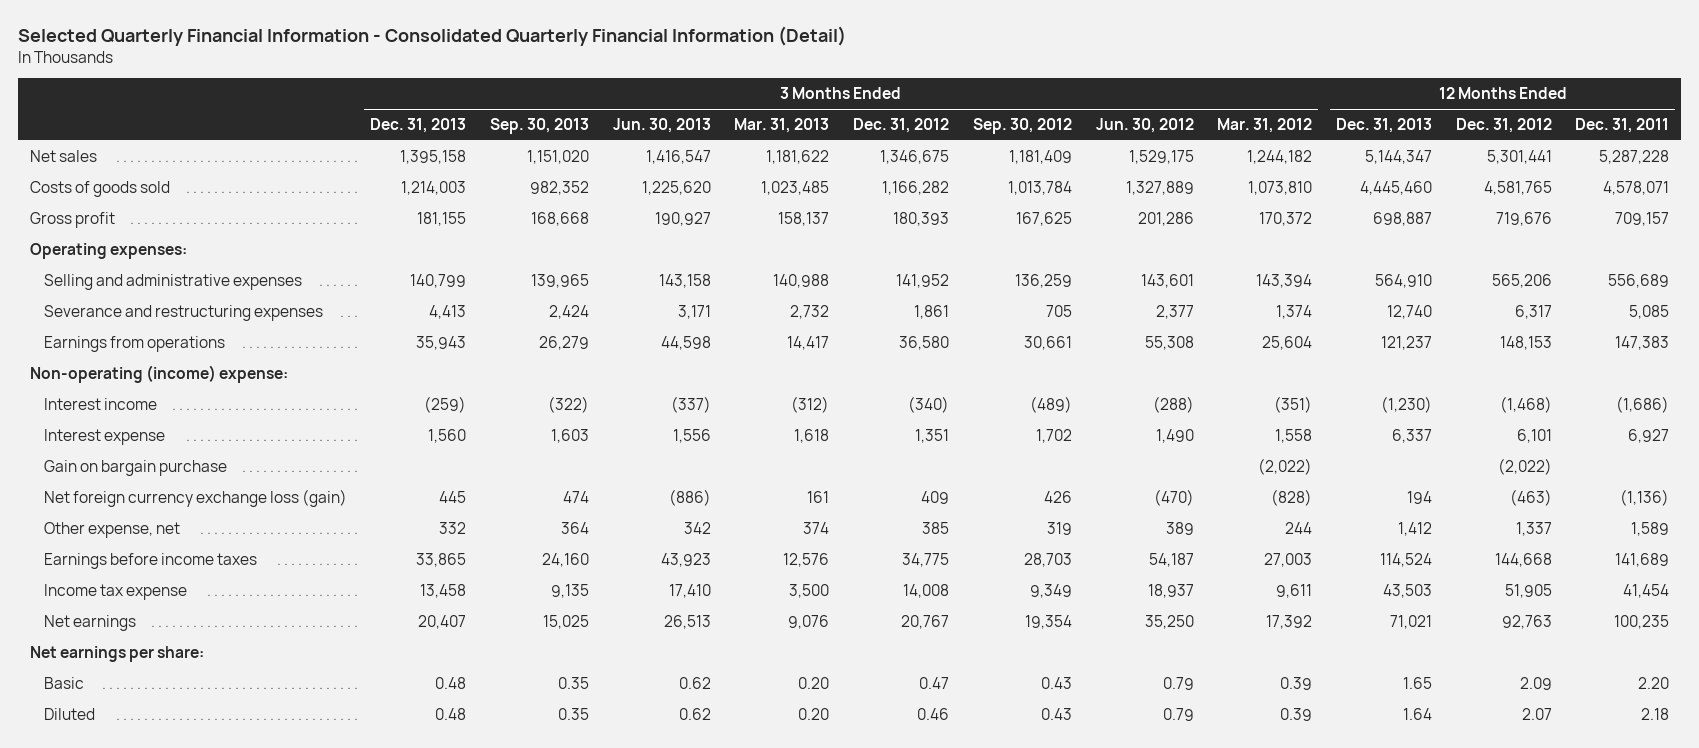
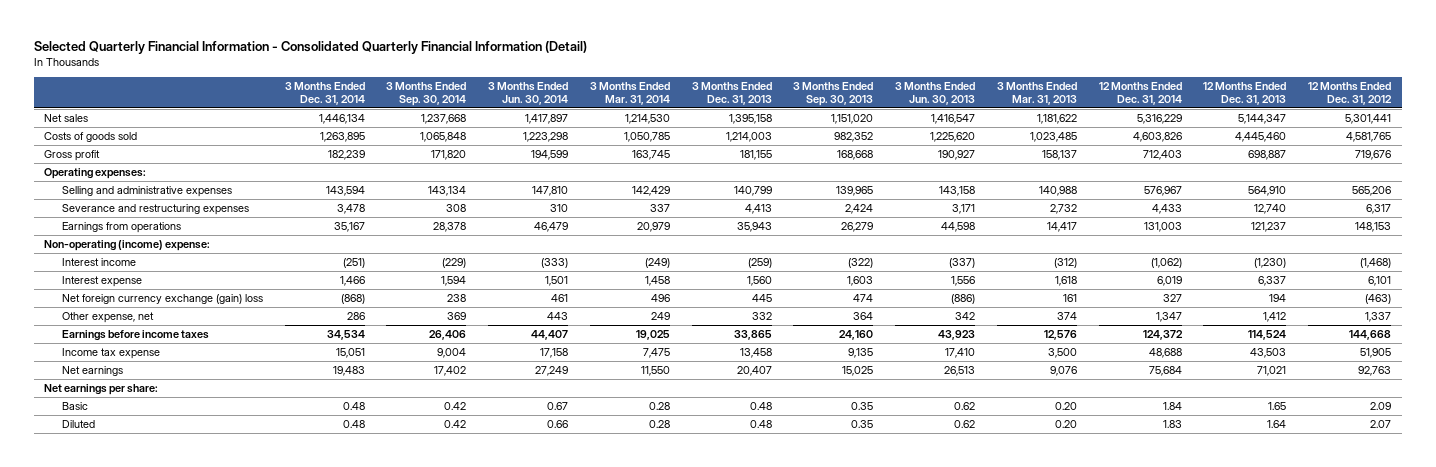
[853,118,950,134] Dec. 31, 2012 -> none
[972,118,1072,135] Sep. 30, 2012 -> none
[1095,118,1194,134] Jun. 30, 2012 -> none
[1217,118,1313,134] Mar. 31, 2012 -> none
[1575,118,1670,134] Dec. 31, 2011 -> none
none -> [284,82,365,105] 3 Months Ended Dec. 31, 2014
none -> [386,82,467,106] 3 Months Ended Sep. 30, 2014
none -> [488,82,569,105] 3 Months Ended Jun. 30, 2014
none -> [589,82,670,105] 3 Months Ended Mar. 31, 2014
none -> [1098,82,1182,105] 12 Months Ended Dec. 31, 2014
[43,460,227,477] Gain on bargain purchase -> none
[43,489,347,508] Net foreign currency exchange loss (gain) -> [61,294,263,305] Net foreign currency exchange (gain) loss

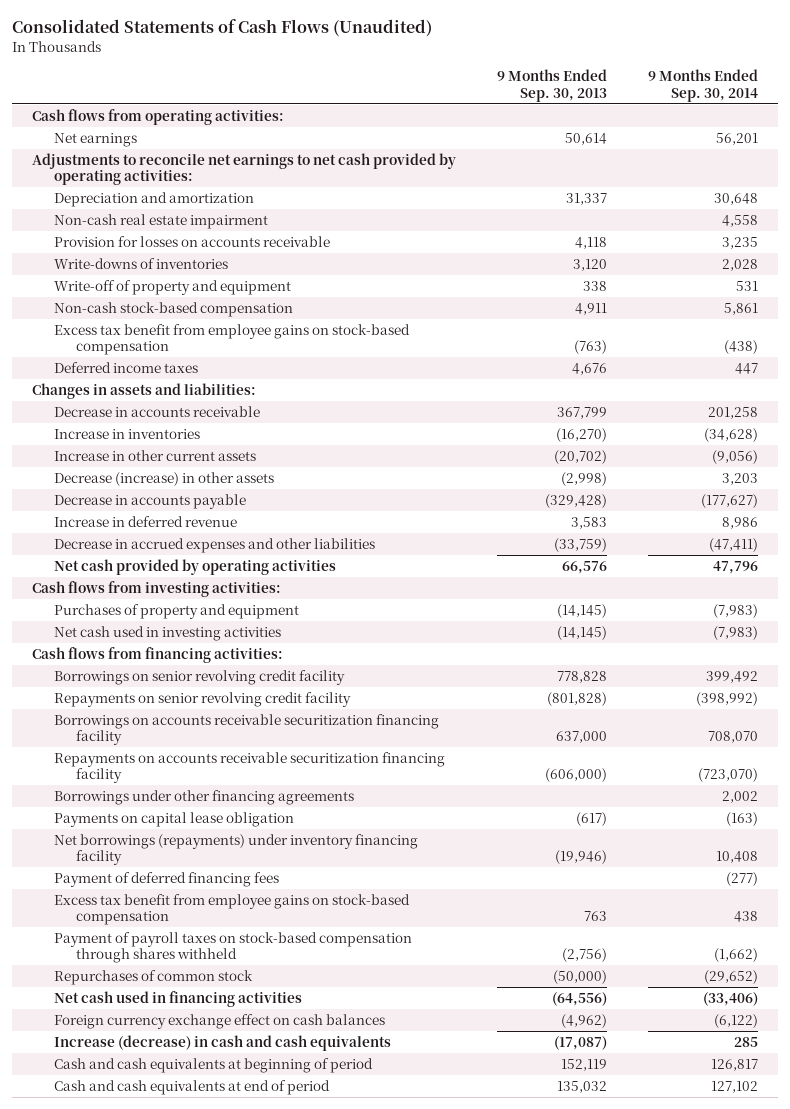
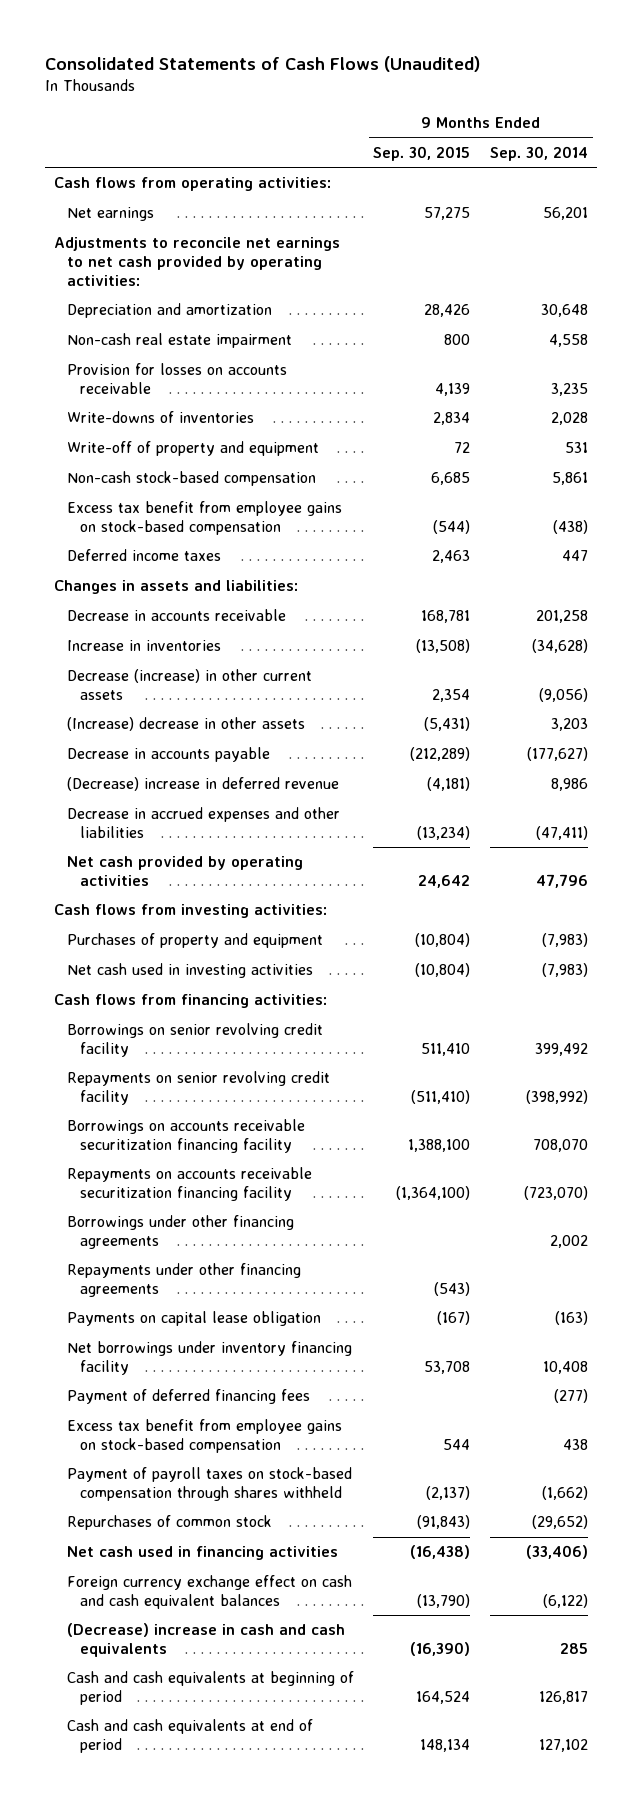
[497,69,608,102] 9 Months Ended Sep. 30, 2013 -> none
none -> [373,145,471,161] Sep. 30, 2015
[54,450,257,462] Increase in other current assets -> [66,669,312,701] Decrease (increase) in other current assets
[54,472,275,487] Decrease (increase) in other assets -> [66,717,305,732] (Increase) decrease in other assets
[54,516,238,528] Increase in deferred revenue -> [66,777,339,792] (Decrease) increase in deferred revenue
none -> [66,1263,301,1298] Repayments under other financing agreements
[54,834,419,866] Net borrowings (repayments) under inventory financing facility -> [66,1341,352,1376] Net borrowings under inventory financing facility
[54,1014,386,1030] Foreign currency exchange effect on cash balances -> [66,1575,352,1610] Foreign currency exchange effect on cash and cash equivalent balances
[54,1035,392,1052] Increase (decrease) in cash and cash equivalents -> [66,1623,345,1658] (Decrease) increase in cash and cash equivalents

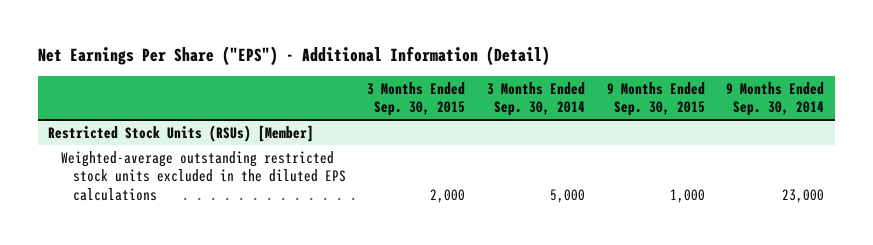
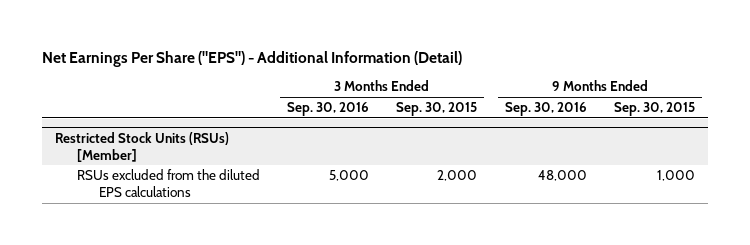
[487,81,586,117] 3 Months Ended Sep. 30, 2014 -> none
[726,81,825,117] 9 Months Ended Sep. 30, 2014 -> none
none -> [287,102,370,117] Sep. 30, 2016
none -> [504,102,587,117] Sep. 30, 2016
[60,150,346,201] Weighted-average outstanding restricted stock units excluded in the diluted EPS calculations -> [76,169,260,198] RSUs excluded from the diluted EPS calculations

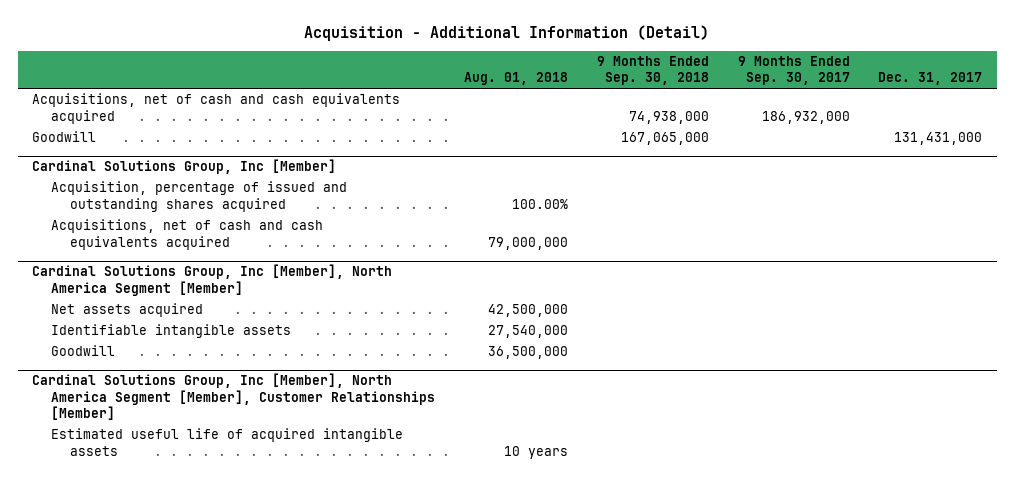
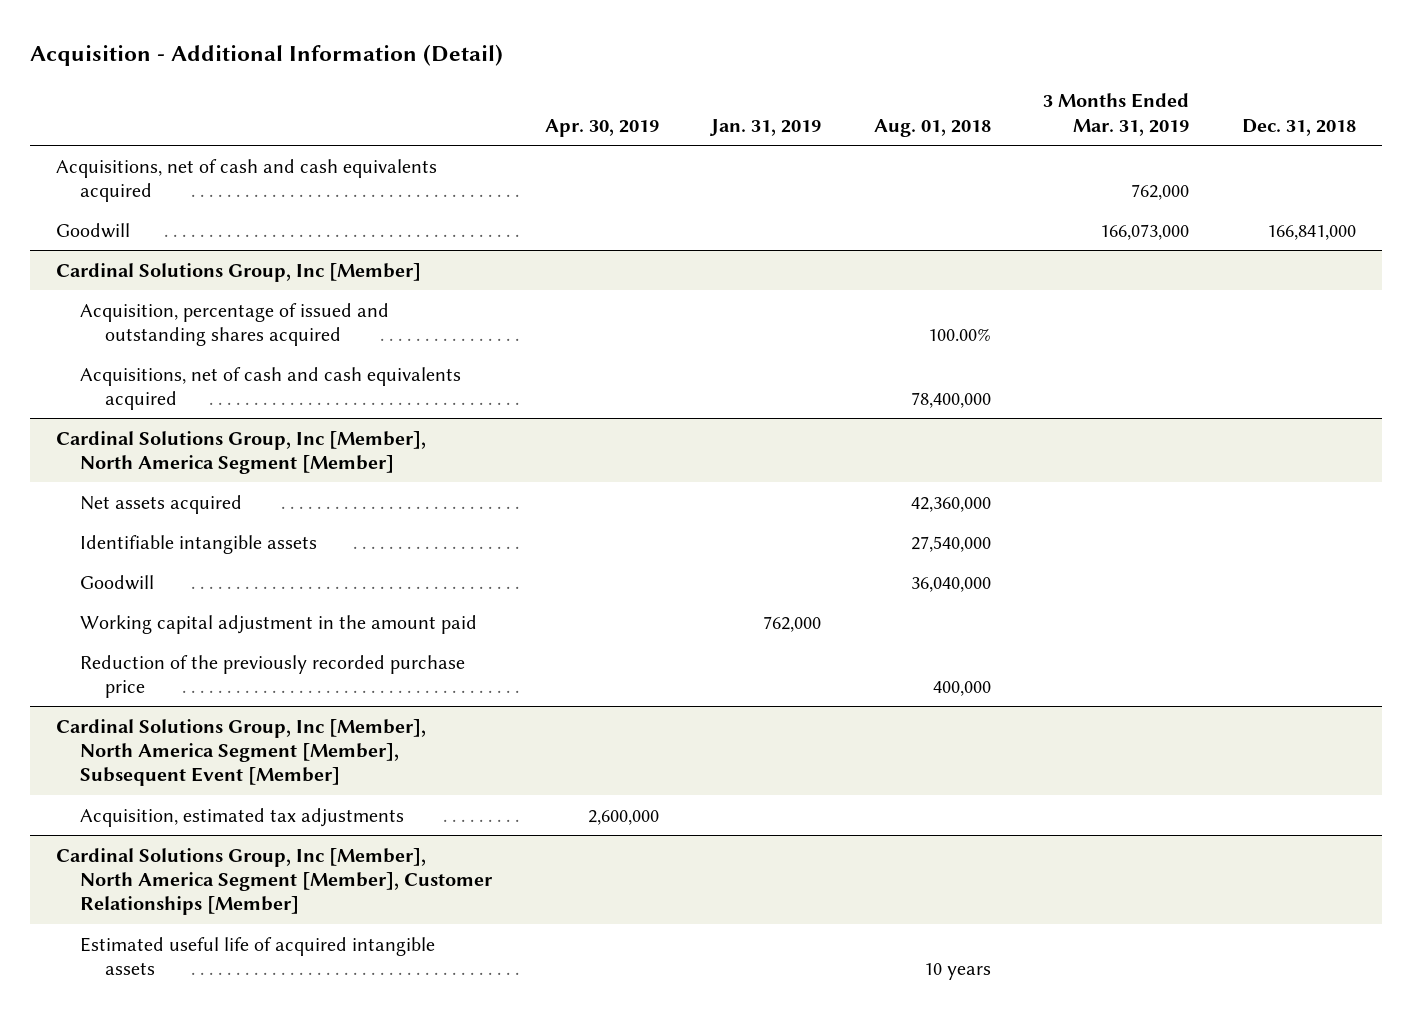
[596,56,709,86] 9 Months Ended Sep. 30, 2018 -> none
[737,56,850,86] 9 Months Ended Sep. 30, 2017 -> none
[878,72,983,86] Dec. 31, 2017 -> none
none -> [544,118,659,137] Apr. 30, 2019
none -> [709,118,822,136] Jan. 31, 2019
none -> [1043,93,1190,136] 3 Months Ended Mar. 31, 2019
none -> [1241,118,1356,136] Dec. 31, 2018
[488,236,569,250] 79,000,000 -> [910,391,991,408] 78,400,000
[488,304,569,318] 42,500,000 -> [910,496,991,512] 42,360,000
[488,346,569,360] 36,500,000 -> [910,576,991,592] 36,040,000
none -> [80,614,478,634] Working capital adjustment in the amount paid
none -> [80,654,466,698] Reduction of the previously recorded purchase price
none -> [55,718,426,787] Cardinal Solutions Group, Inc [Member], North America Segment [Member], Subsequent Event [Member]
none -> [80,807,405,827] Acquisition, estimated tax adjustments

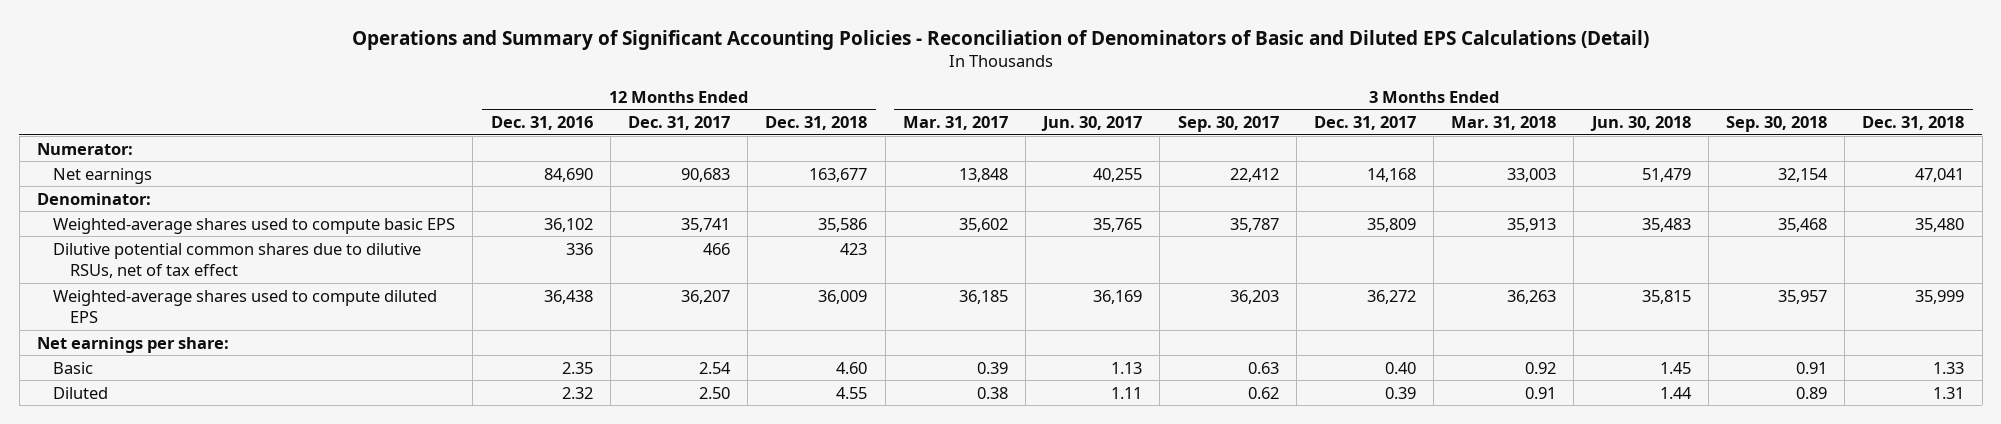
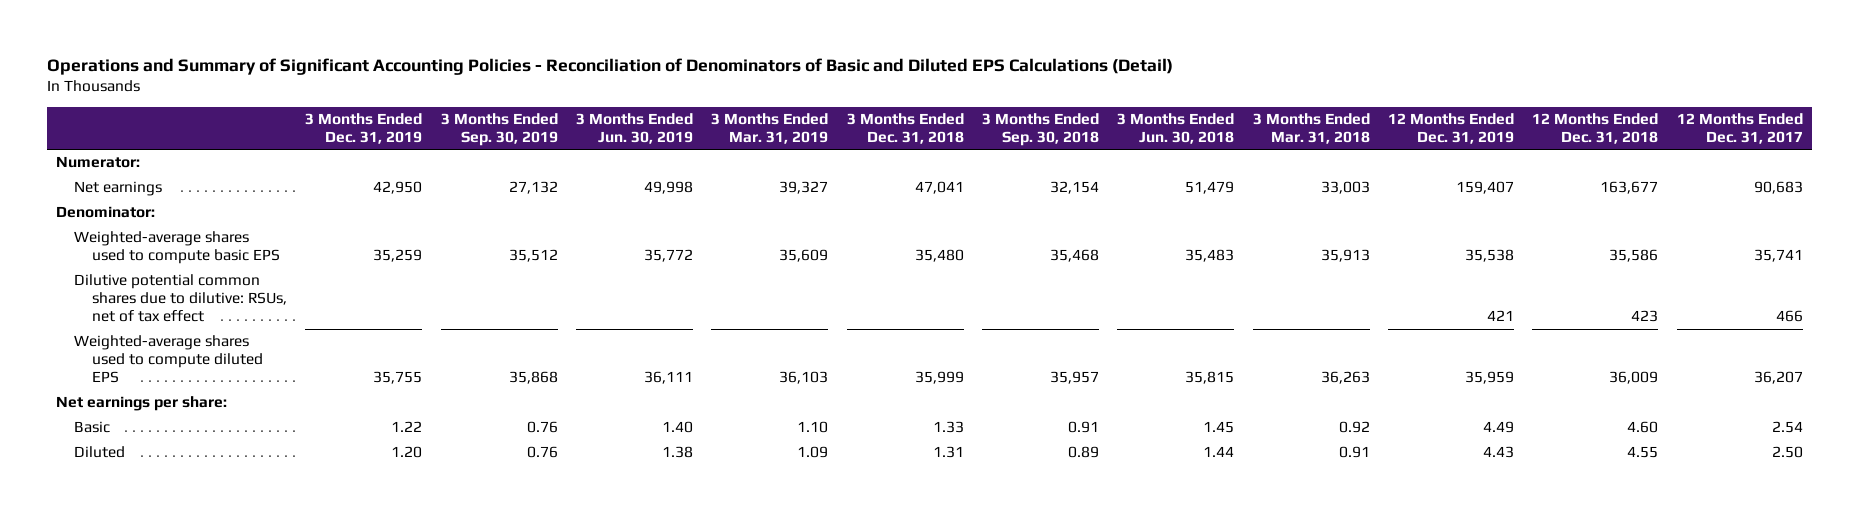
[490,116,593,131] Dec. 31, 2016 -> none
[902,116,1008,131] Mar. 31, 2017 -> none
[1041,116,1143,132] Jun. 30, 2017 -> none
[1177,116,1279,133] Sep. 30, 2017 -> none
[1313,116,1416,131] Dec. 31, 2017 -> none
none -> [305,113,423,145] 3 Months Ended Dec. 31, 2019
none -> [440,113,558,147] 3 Months Ended Sep. 30, 2019
none -> [575,113,693,145] 3 Months Ended Jun. 30, 2019
none -> [711,113,829,145] 3 Months Ended Mar. 31, 2019
none -> [1388,113,1515,145] 12 Months Ended Dec. 31, 2019
[53,242,422,278] Dilutive potential common shares due to dilutive RSUs, net of tax effect -> [74,274,287,323] Dilutive potential common shares due to dilutive: RSUs, net of tax effect

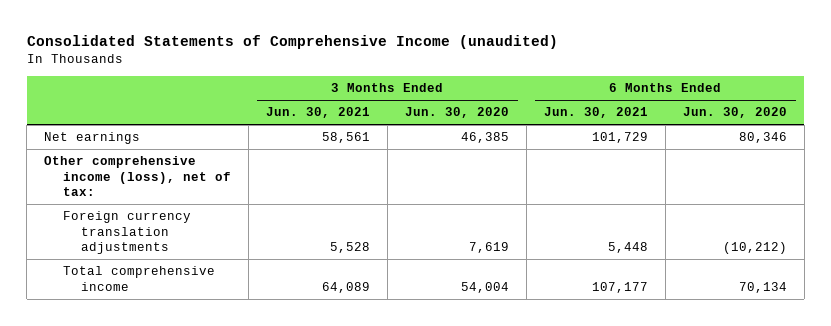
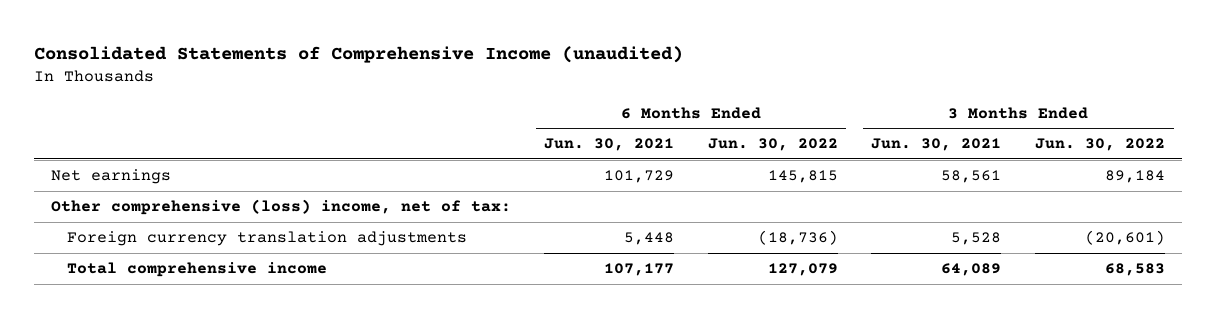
[404,107,509,119] Jun. 30, 2020 -> none
[682,107,787,119] Jun. 30, 2020 -> none
none -> [707,138,838,152] Jun. 30, 2022
none -> [1035,138,1166,152] Jun. 30, 2022
[44,156,231,196] Other comprehensive income (loss), net of tax: -> [50,199,511,216] Other comprehensive (loss) income, net of tax:

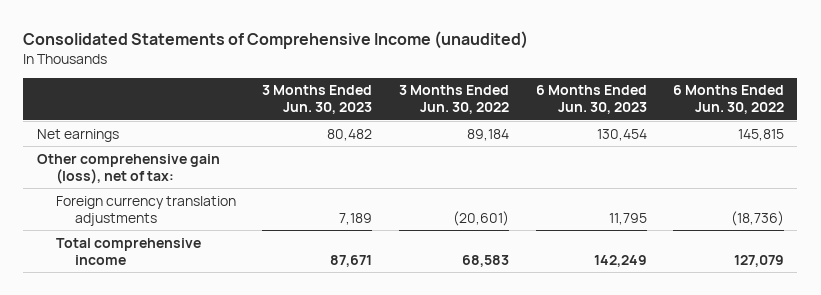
[544,138,675,152] Jun. 30, 2021 -> none
[871,138,1002,152] Jun. 30, 2021 -> none
none -> [262,85,373,115] 3 Months Ended Jun. 30, 2023
none -> [535,85,647,115] 6 Months Ended Jun. 30, 2023
[50,199,511,216] Other comprehensive (loss) income, net of tax: -> [36,153,220,184] Other comprehensive gain (loss), net of tax:

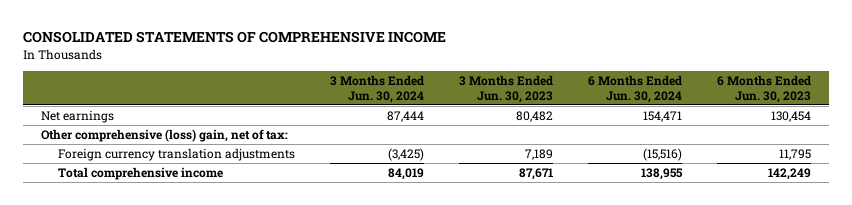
[23,31,529,50] Consolidated Statements of Comprehensive Income (unaudited) -> [23,31,447,44] CONSOLIDATED STATEMENTS OF COMPREHENSIVE INCOME
[398,85,509,115] 3 Months Ended Jun. 30, 2022 -> none
[673,85,785,115] 6 Months Ended Jun. 30, 2022 -> none
none -> [329,74,424,103] 3 Months Ended Jun. 30, 2024
none -> [588,74,683,103] 6 Months Ended Jun. 30, 2024
[36,153,220,184] Other comprehensive gain (loss), net of tax: -> [40,129,288,143] Other comprehensive (loss) gain, net of tax:

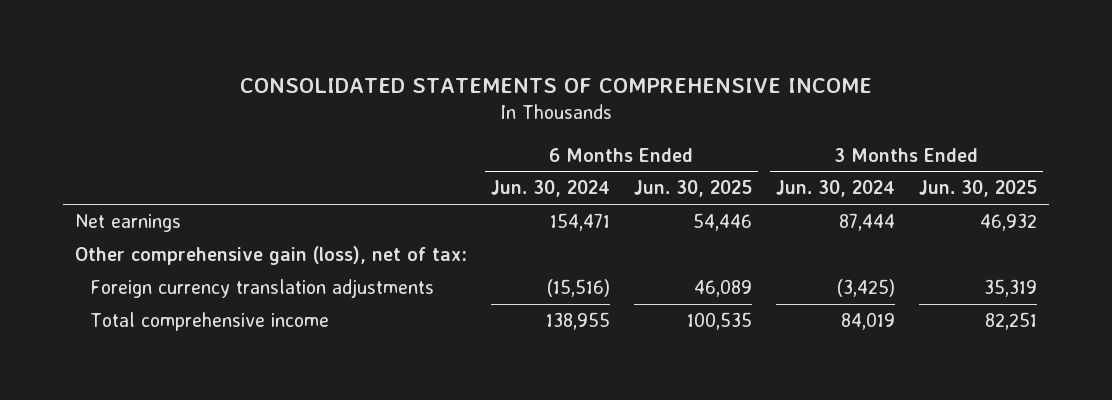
[459,74,554,103] 3 Months Ended Jun. 30, 2023 -> none
[717,74,812,103] 6 Months Ended Jun. 30, 2023 -> none
none -> [633,180,752,198] Jun. 30, 2025
none -> [918,180,1037,198] Jun. 30, 2025
[40,129,288,143] Other comprehensive (loss) gain, net of tax: -> [74,245,467,265] Other comprehensive gain (loss), net of tax:

